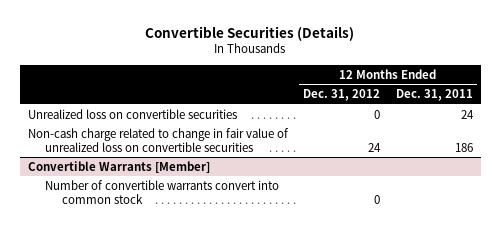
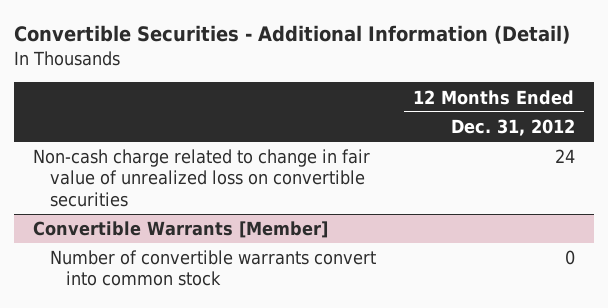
[145,25,355,41] Convertible Securities (Details) -> [14,25,571,45] Convertible Securities - Additional Information (Detail)
[395,89,473,102] Dec. 31, 2011 -> none
[27,108,237,119] Unrealized loss on convertible securities -> none

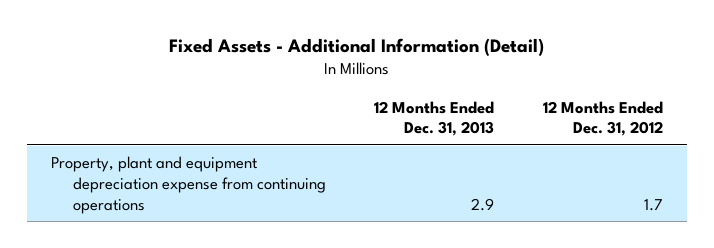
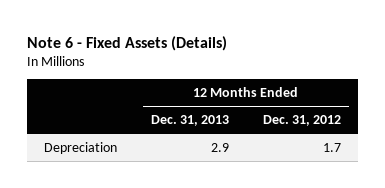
[169,38,545,57] Fixed Assets - Additional Information (Detail) -> [27,36,228,52] Note 6 - Fixed Assets (Details)
[50,156,326,214] Property, plant and equipment depreciation expense from continuing operations -> [44,141,118,154] Depreciation

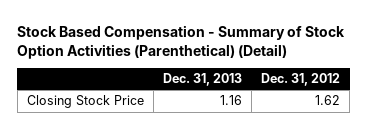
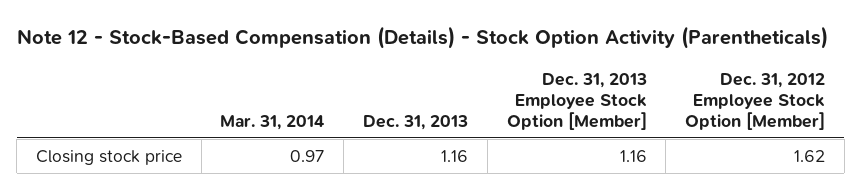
[17,24,346,59] Stock Based Compensation - Summary of Stock Option Activities (Parenthetical) (Detail) -> [16,25,828,49] Note 12 - Stock-Based Compensation (Details) - Stock Option Activity (Parentheticals)
[261,73,341,87] Dec. 31, 2012 -> none
none -> [220,114,325,130] Mar. 31, 2014
none -> [506,72,647,130] Dec. 31, 2013 Employee Stock Option [Member]
none -> [685,72,826,130] Dec. 31, 2012 Employee Stock Option [Member]
[27,95,145,109] Closing Stock Price -> [35,150,182,166] Closing stock price

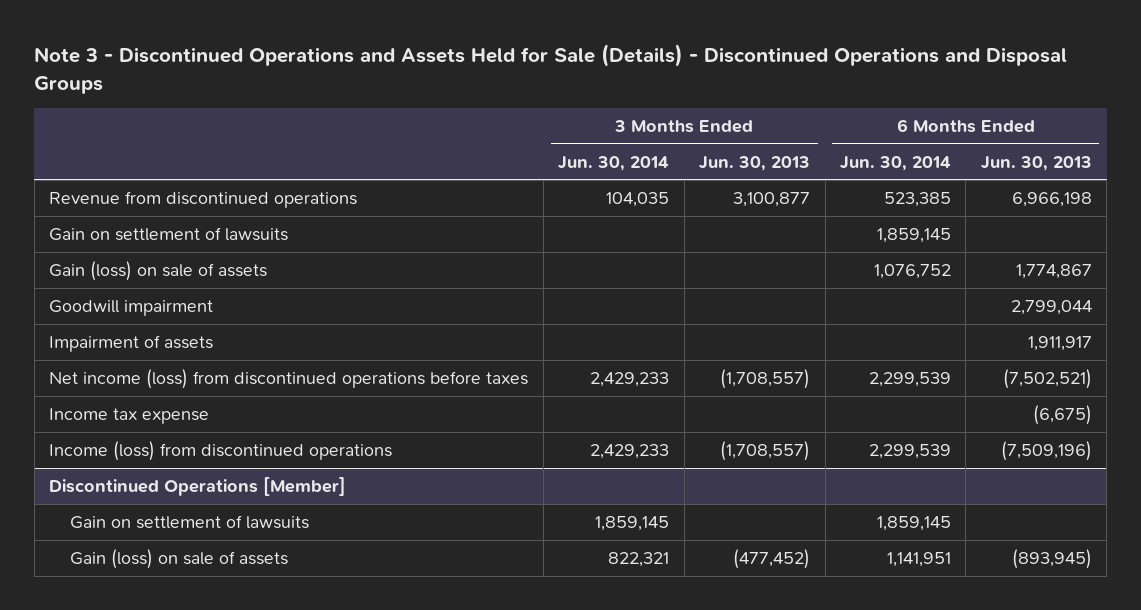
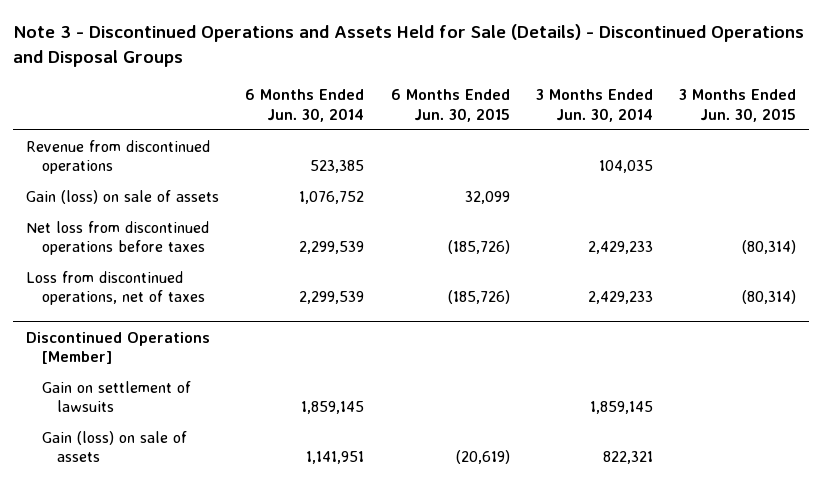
[699,155,811,171] Jun. 30, 2013 -> none
[980,155,1092,171] Jun. 30, 2013 -> none
none -> [390,89,510,122] 6 Months Ended Jun. 30, 2015
none -> [679,89,797,122] 3 Months Ended Jun. 30, 2015
[49,226,289,241] Gain on settlement of lawsuits -> none
[49,299,214,316] Goodwill impairment -> none
[49,334,214,352] Impairment of assets -> none
[49,407,210,424] Income tax expense -> none
[49,368,529,389] Net income (loss) from discontinued operations before taxes -> [26,220,210,256] Net loss from discontinued operations before taxes
[49,440,393,461] Income (loss) from discontinued operations -> [26,270,205,306] Loss from discontinued operations, net of taxes

